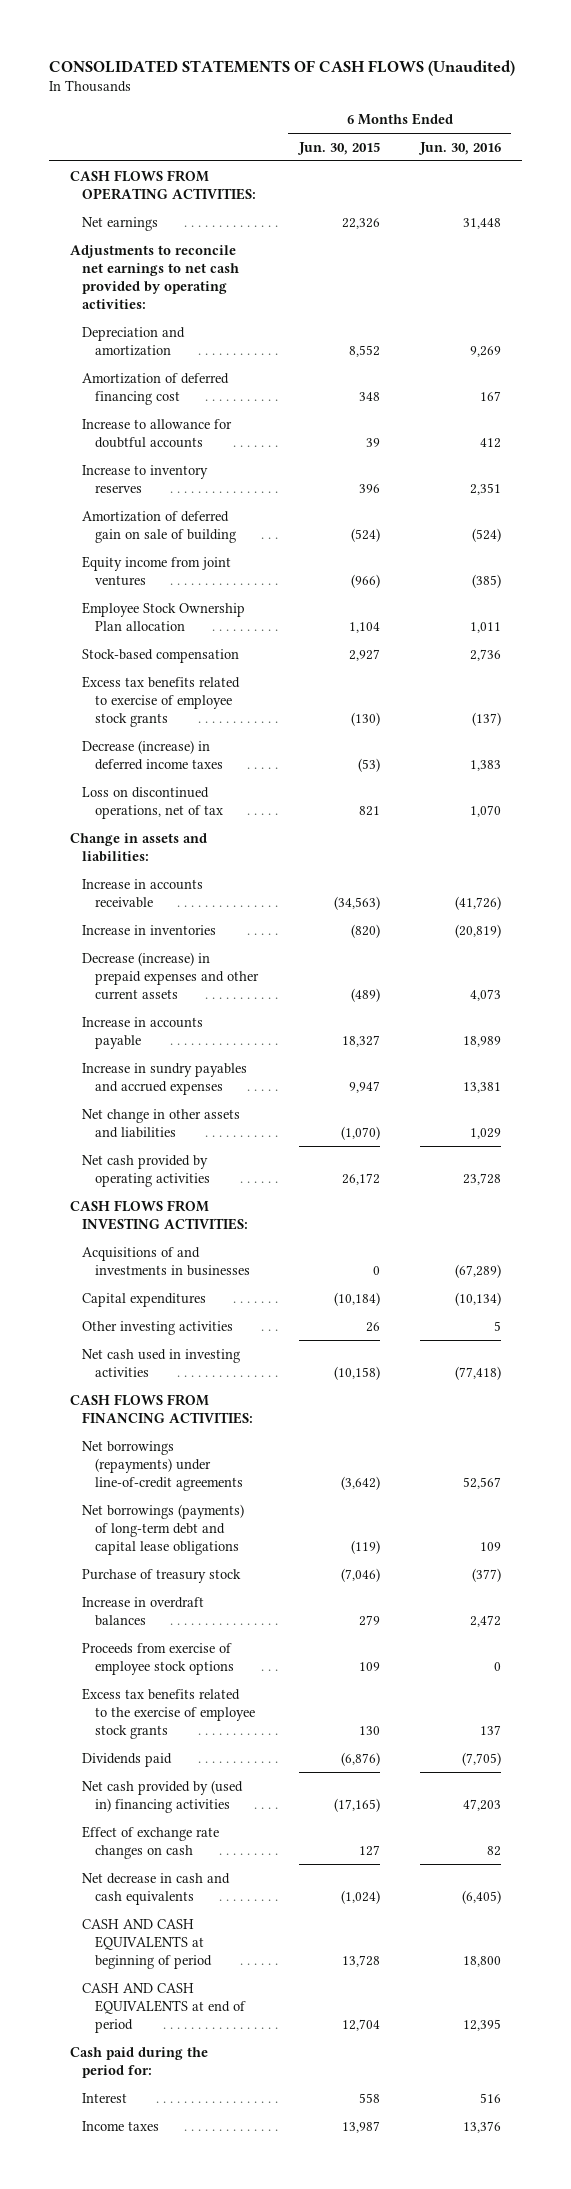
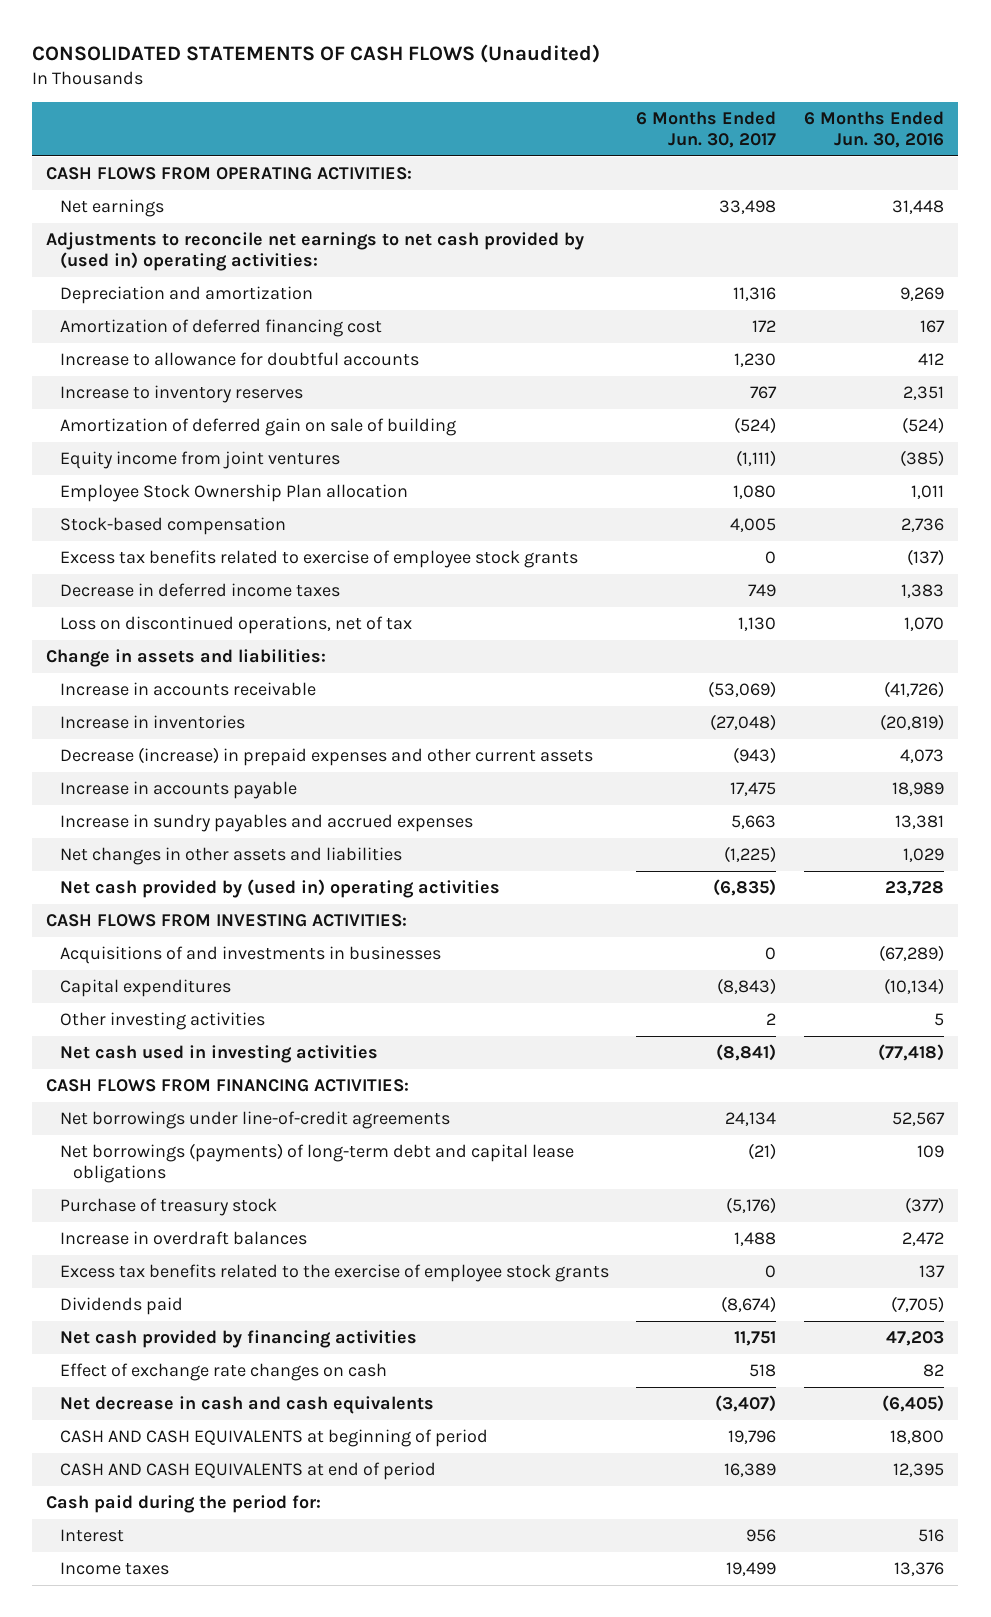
[296,141,380,155] Jun. 30, 2015 -> none
none -> [636,111,777,148] 6 Months Ended Jun. 30, 2017
[69,244,240,309] Adjustments to reconcile net earnings to net cash provided by operating activities: -> [46,232,585,271] Adjustments to reconcile net earnings to net cash provided by (used in) operating activities:
[82,739,223,770] Decrease (increase) in deferred income taxes -> [59,583,340,598] Decrease in deferred income taxes
[82,1108,241,1138] Net change in other assets and liabilities -> [59,847,402,866] Net changes in other assets and liabilities
[82,1154,210,1187] Net cash provided by operating activities -> [59,879,500,899] Net cash provided by (used in) operating activities
[82,1440,243,1491] Net borrowings (repayments) under line-of-credit agreements -> [59,1111,450,1130] Net borrowings under line-of-credit agreements
[82,1642,234,1675] Proceeds from exercise of employee stock options -> none
[82,1779,244,1813] Net cash provided by (used in) financing activities -> [59,1330,417,1349] Net cash provided by financing activities

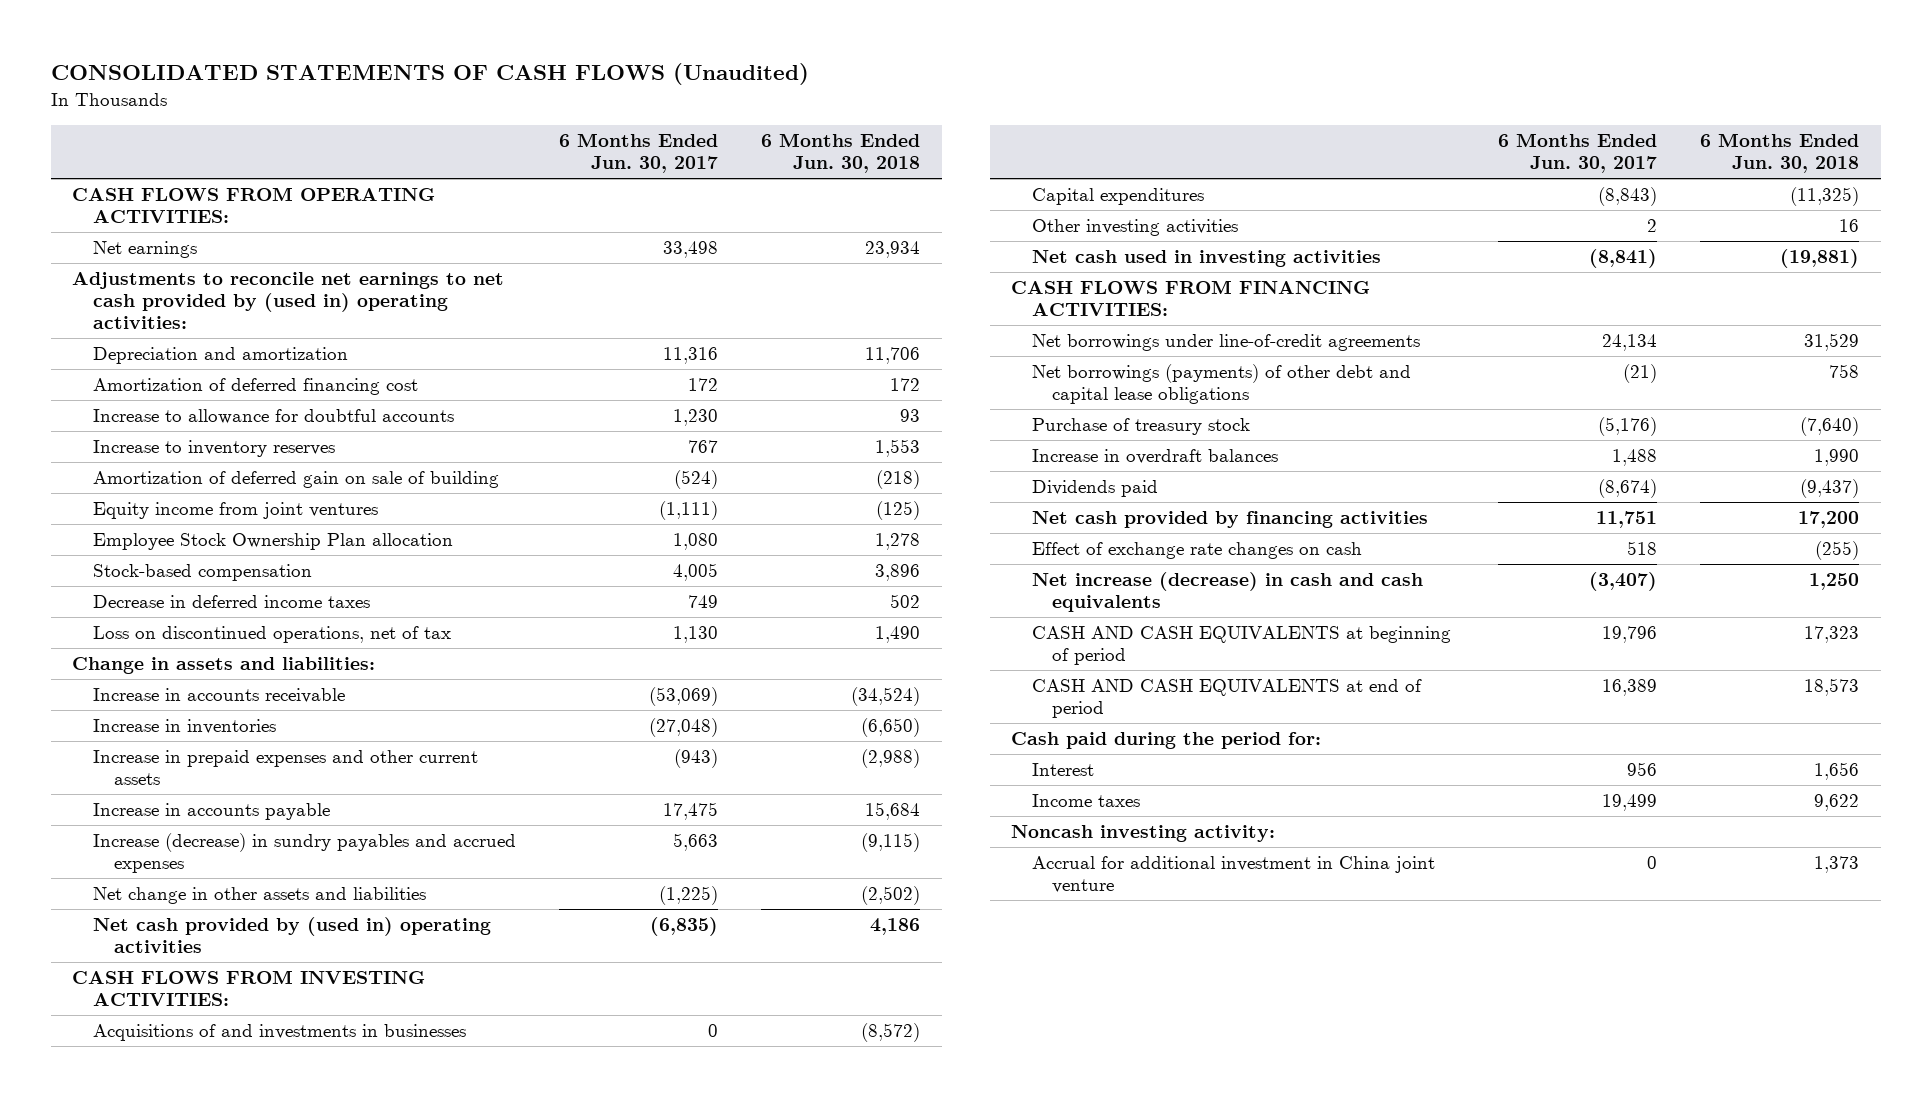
[804,111,945,148] 6 Months Ended Jun. 30, 2016 -> none
none -> [761,133,921,174] 6 Months Ended Jun. 30, 2018
[59,550,578,569] Excess tax benefits related to exercise of employee stock grants -> none
[59,747,593,767] Decrease (increase) in prepaid expenses and other current assets -> [92,750,478,786] Increase in prepaid expenses and other current assets
[59,814,473,833] Increase in sundry payables and accrued expenses -> [92,833,516,874] Increase (decrease) in sundry payables and accrued expenses
[59,847,402,866] Net changes in other assets and liabilities -> [92,887,426,905] Net change in other assets and liabilities
[59,1143,574,1183] Net borrowings (payments) of long-term debt and capital lease obligations -> [1031,364,1411,405] Net borrowings (payments) of other debt and capital lease obligations
[59,1264,609,1283] Excess tax benefits related to the exercise of employee stock grants -> none
[59,1396,434,1415] Net decrease in cash and cash equivalents -> [1031,572,1423,613] Net increase (decrease) in cash and cash equivalents
none -> [1011,825,1276,843] Noncash investing activity:
none -> [1031,856,1435,894] Accrual for additional investment in China joint venture

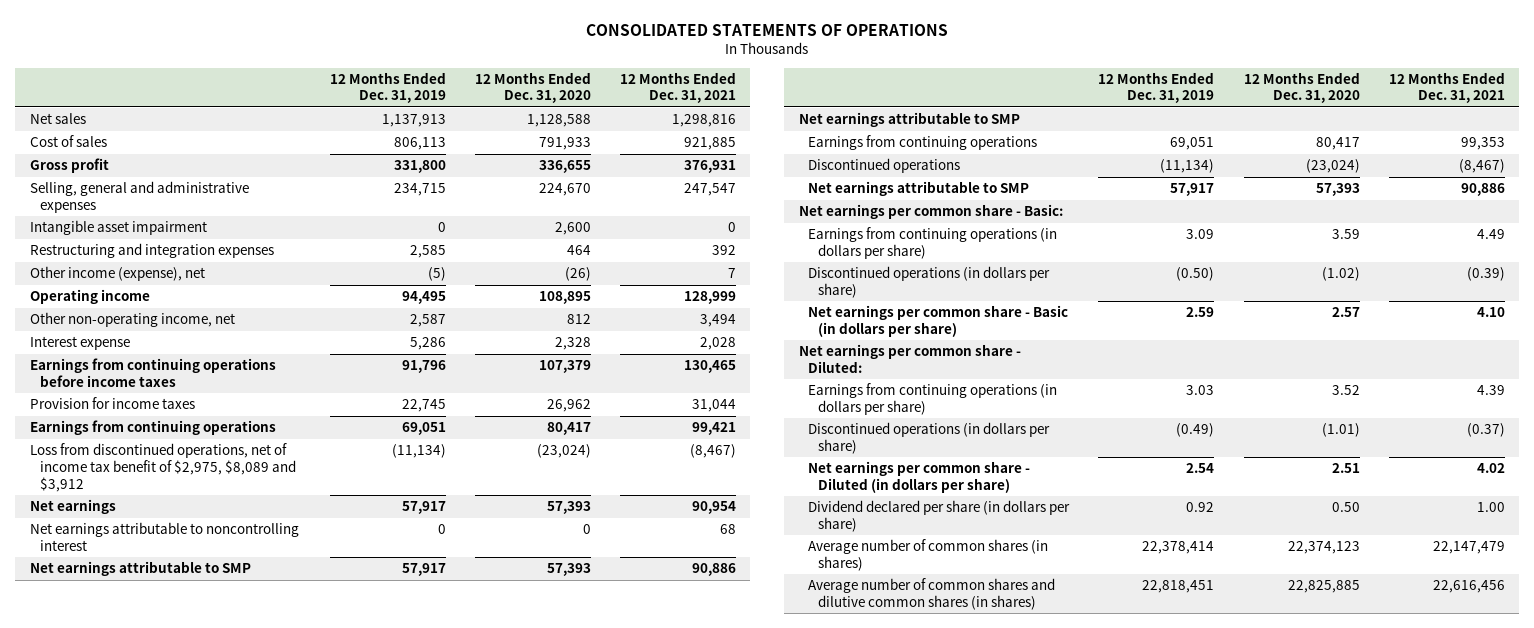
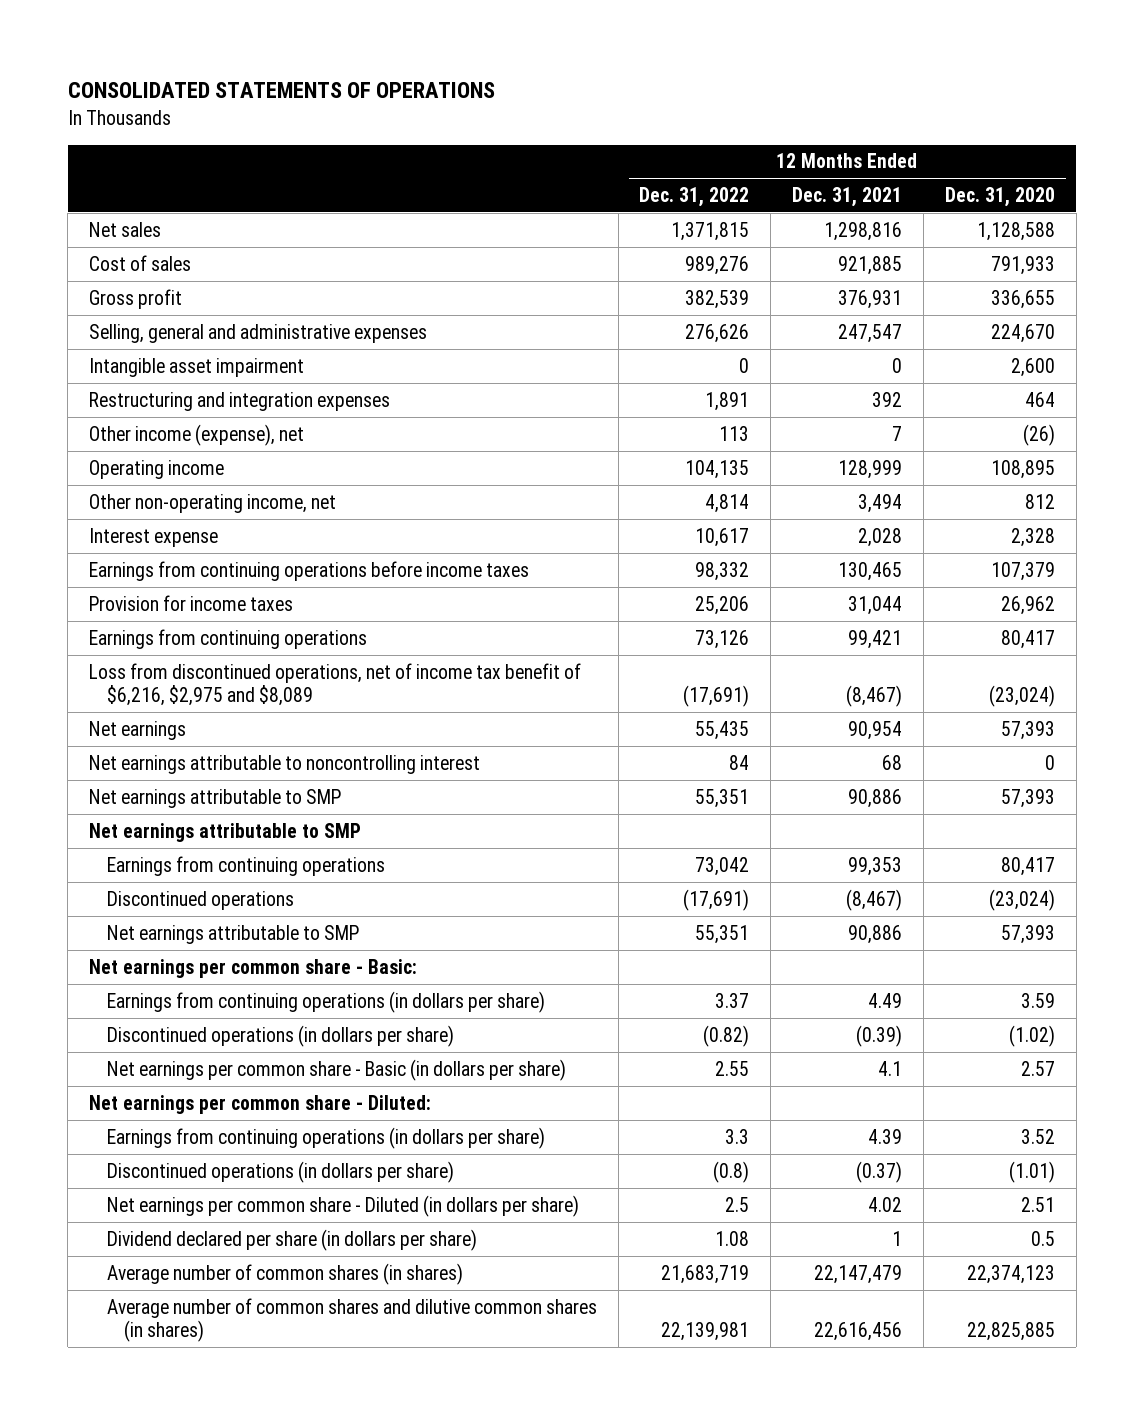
[329,71,446,104] 12 Months Ended Dec. 31, 2019 -> none
none -> [639,187,750,208] Dec. 31, 2022
[29,443,296,492] Loss from discontinued operations, net of income tax benefit of $2,975, $8,089 and $3,912 -> [89,662,582,706] Loss from discontinued operations, net of income tax benefit of $6,216, $2,975 and $8,089
[1476,307,1505,318] 4.10 -> [878,1060,903,1076] 4.1
[1331,502,1360,513] 0.50 -> [1030,1230,1055,1246] 0.5
[1476,502,1505,513] 1.00 -> [892,1230,903,1246] 1

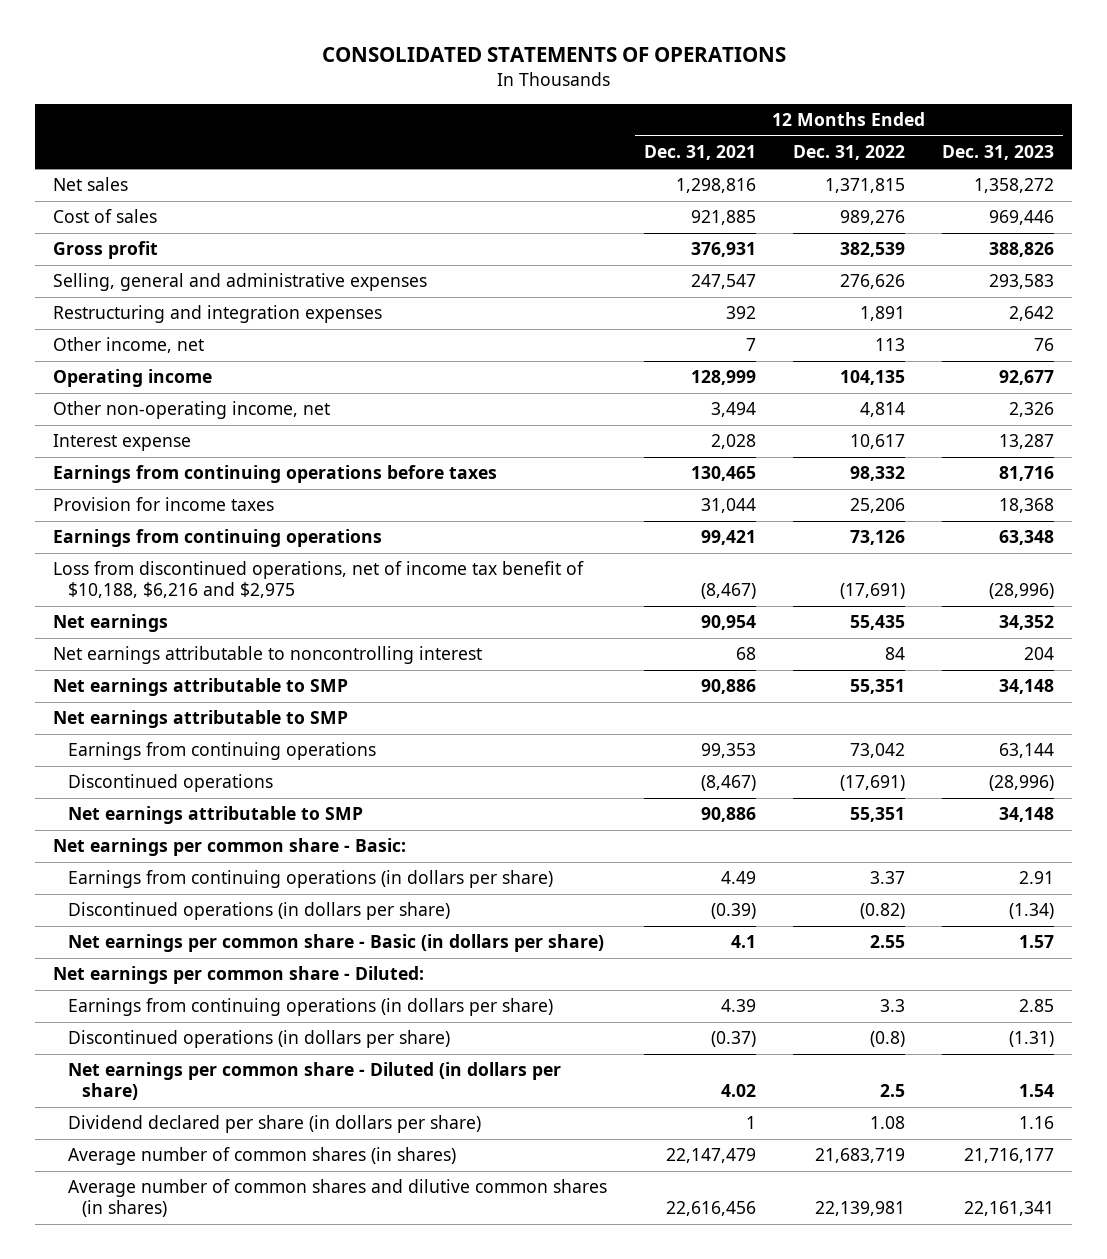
[944,187,1055,208] Dec. 31, 2020 -> none
none -> [941,145,1054,161] Dec. 31, 2023
[89,357,305,377] Intangible asset impairment -> none
[89,423,305,446] Other income (expense), net -> [53,337,205,354] Other income, net
[89,560,530,581] Earnings from continuing operations before income taxes -> [53,465,498,484] Earnings from continuing operations before taxes
[89,662,582,706] Loss from discontinued operations, net of income tax benefit of $6,216, $2,975 and $8,089 -> [53,561,585,599] Loss from discontinued operations, net of income tax benefit of $10,188, $6,216 and $2,975

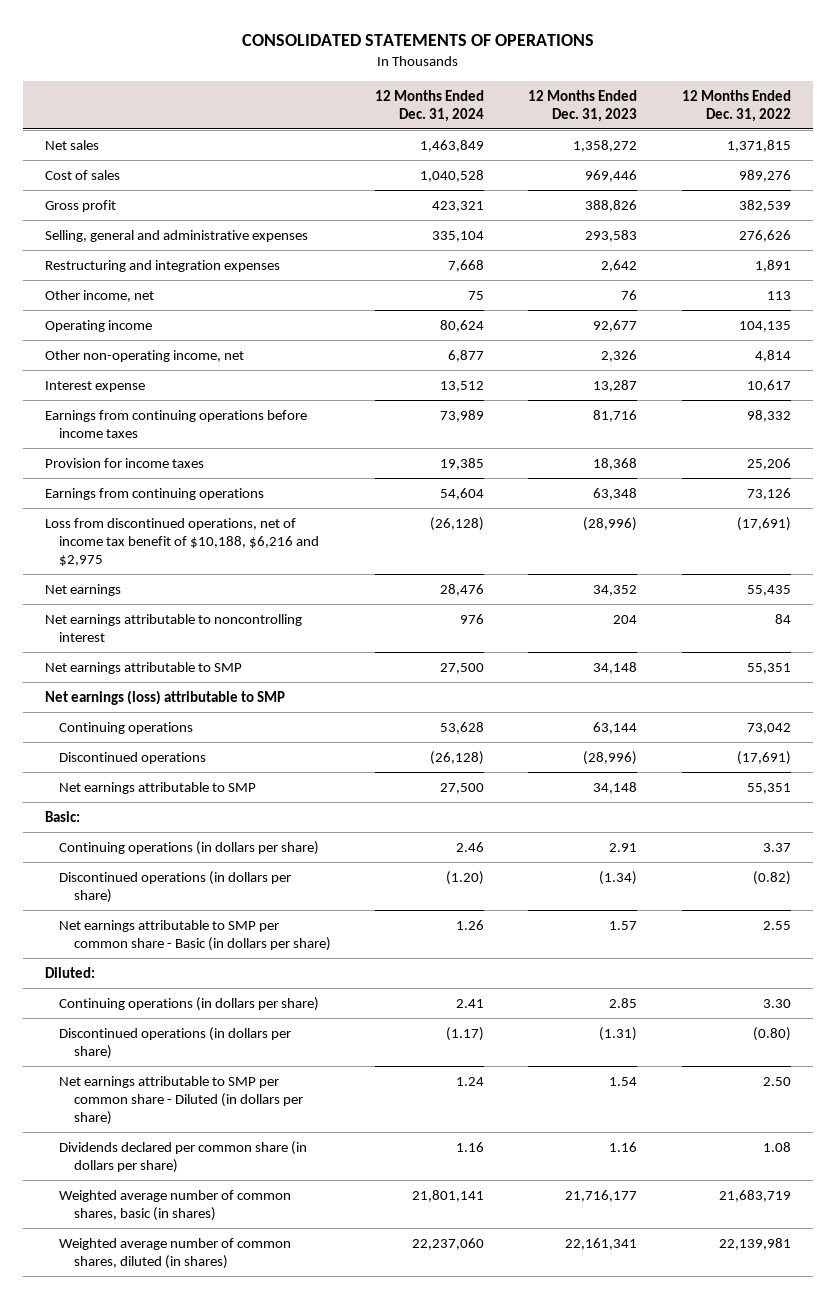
[643,145,756,161] Dec. 31, 2021 -> none
none -> [375,89,485,122] 12 Months Ended Dec. 31, 2024
[53,465,498,484] Earnings from continuing operations before taxes -> [44,409,307,438] Earnings from continuing operations before income taxes
[53,710,349,729] Net earnings attributable to SMP -> [44,689,285,705] Net earnings (loss) attributable to SMP
[67,742,376,761] Earnings from continuing operations -> [59,721,194,734] Continuing operations
[53,838,407,857] Net earnings per common share - Basic: -> [44,810,80,822] Basic:
[67,870,553,889] Earnings from continuing operations (in dollars per share) -> [59,840,320,855] Continuing operations (in dollars per share)
[67,934,604,953] Net earnings per common share - Basic (in dollars per share) -> [59,919,331,951] Net earnings attributable to SMP per common share - Basic (in dollars per share)
[53,966,425,985] Net earnings per common share - Diluted: -> [44,966,95,978] Diluted:
[67,998,553,1017] Earnings from continuing operations (in dollars per share) -> [59,996,320,1011] Continuing operations (in dollars per share)
[879,999,905,1013] 3.3 -> [762,998,791,1008] 3.30
[869,1031,905,1048] (0.8) -> [752,1026,791,1041] (0.80)
[67,1062,561,1101] Net earnings per common share - Diluted (in dollars per share) -> [59,1075,303,1125] Net earnings attributable to SMP per common share - Diluted (in dollars per share)
[879,1084,905,1098] 2.5 -> [762,1076,791,1086] 2.50
[67,1115,481,1134] Dividend declared per share (in dollars per share) -> [59,1140,308,1173] Dividends declared per common share (in dollars per share)
[67,1147,456,1166] Average number of common shares (in shares) -> [59,1189,292,1221] Weighted average number of common shares, basic (in shares)
[67,1179,607,1218] Average number of common shares and dilutive common shares (in shares) -> [59,1237,292,1269] Weighted average number of common shares, diluted (in shares)

